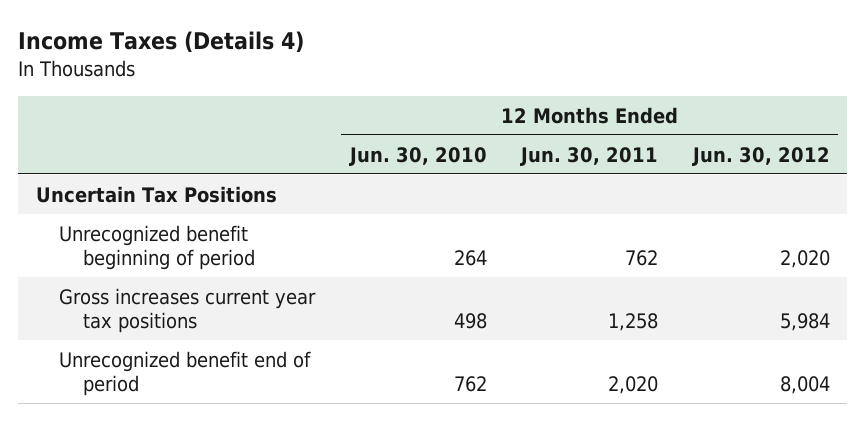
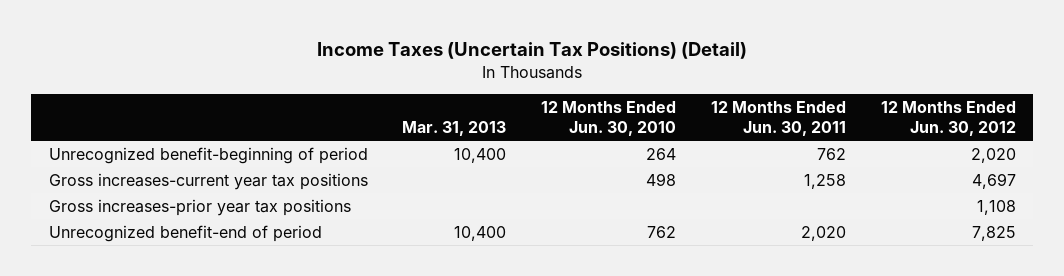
[18,31,305,54] Income Taxes (Details 4) -> [317,42,748,60] Income Taxes (Uncertain Tax Positions) (Detail)
none -> [402,121,507,137] Mar. 31, 2013
[35,185,277,203] Uncertain Tax Positions -> none
[59,224,255,270] Unrecognized benefit beginning of period -> [48,146,368,164] Unrecognized benefit-beginning of period
[59,287,317,333] Gross increases current year tax positions -> [48,172,368,190] Gross increases-current year tax positions
[779,312,830,331] 5,984 -> [971,172,1016,189] 4,697
none -> [48,198,351,216] Gross increases-prior year tax positions
[59,350,312,396] Unrecognized benefit end of period -> [48,224,322,242] Unrecognized benefit-end of period
[779,375,830,394] 8,004 -> [971,225,1016,241] 7,825

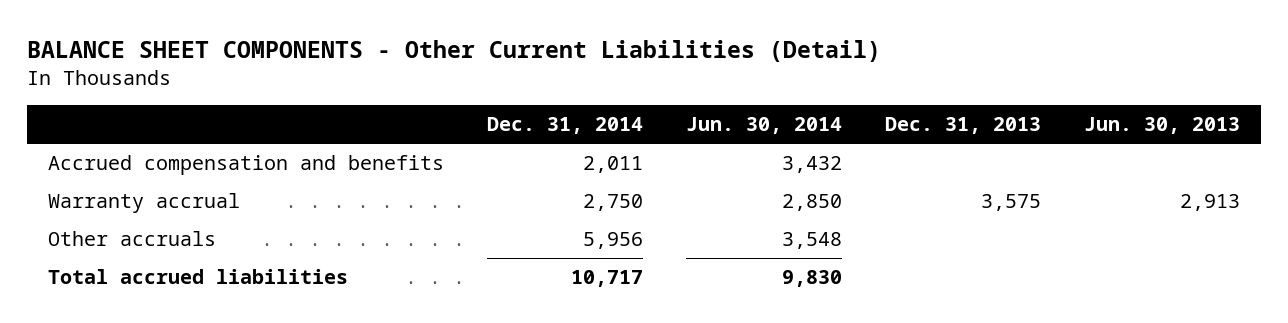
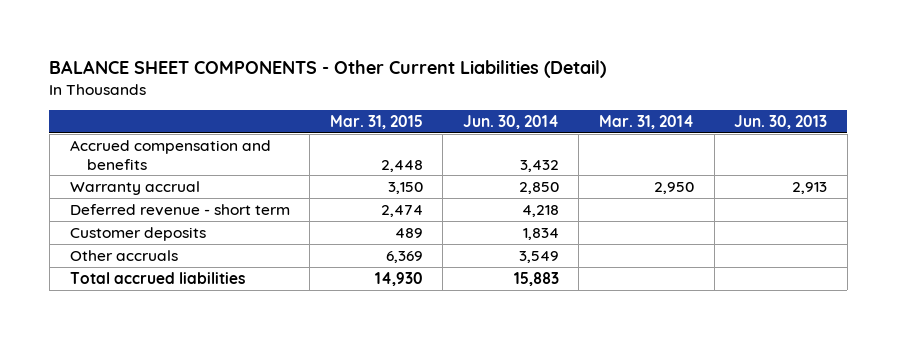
[486,117,643,135] Dec. 31, 2014 -> none
[884,117,1041,135] Dec. 31, 2013 -> none
none -> [329,114,423,129] Mar. 31, 2015
none -> [599,114,695,129] Mar. 31, 2014
none -> [69,203,290,216] Deferred revenue - short term
none -> [69,226,206,241] Customer deposits
[781,232,842,250] 3,548 -> [518,250,559,263] 3,549
[781,270,842,288] 9,830 -> [513,271,559,286] 15,883

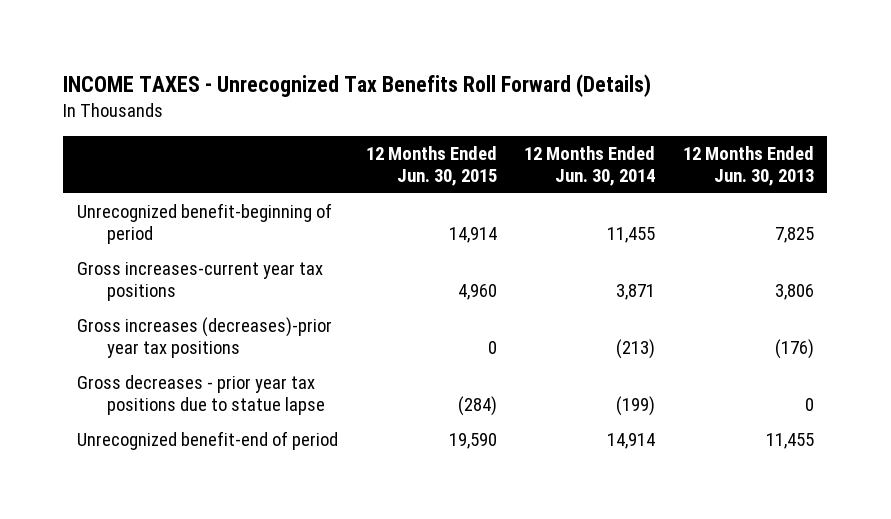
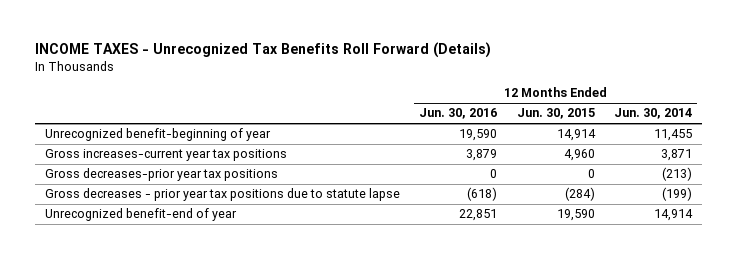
[682,145,814,187] 12 Months Ended Jun. 30, 2013 -> none
none -> [419,108,498,120] Jun. 30, 2016
[77,202,333,245] Unrecognized benefit-beginning of period -> [44,128,271,142] Unrecognized benefit-beginning of year
[77,316,333,359] Gross increases (decreases)-prior year tax positions -> [44,168,278,182] Gross decreases-prior year tax positions
[77,374,325,416] Gross decreases - prior year tax positions due to statue lapse -> [44,188,400,202] Gross decreases - prior year tax positions due to statute lapse
[77,430,339,450] Unrecognized benefit-end of period -> [44,208,237,222] Unrecognized benefit-end of year

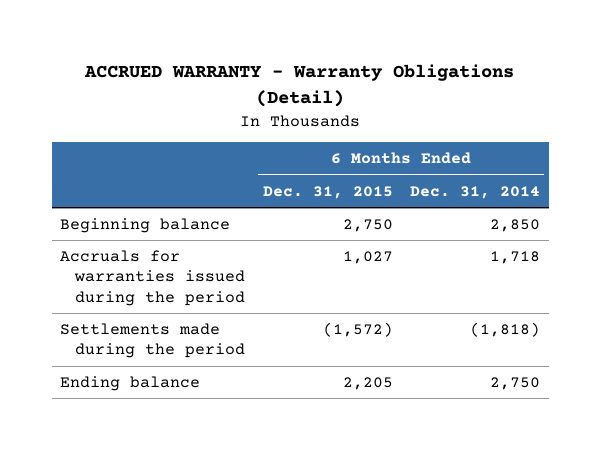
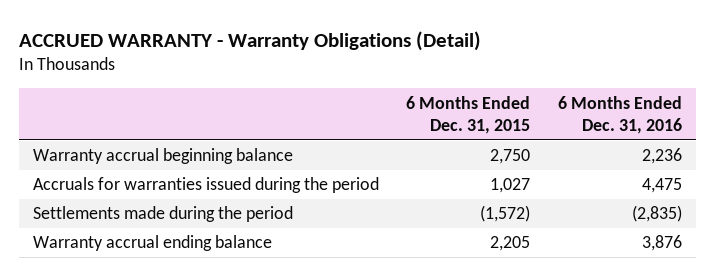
[409,185,540,199] Dec. 31, 2014 -> none
none -> [557,95,682,134] 6 Months Ended Dec. 31, 2016
[60,218,231,234] Beginning balance -> [32,148,293,165] Warranty accrual beginning balance
[60,376,201,392] Ending balance -> [32,235,272,252] Warranty accrual ending balance

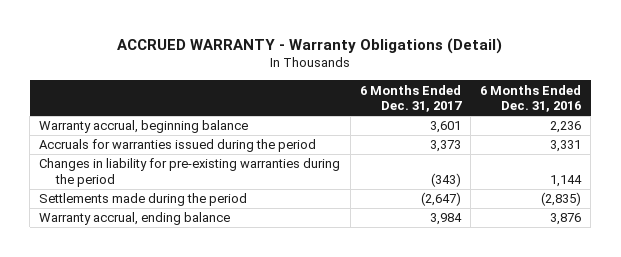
[406,95,531,134] 6 Months Ended Dec. 31, 2015 -> none
none -> [359,84,462,113] 6 Months Ended Dec. 31, 2017
[32,148,293,165] Warranty accrual beginning balance -> [39,120,249,134] Warranty accrual, beginning balance
[641,178,682,194] 4,475 -> [550,140,582,153] 3,331
none -> [39,158,341,187] Changes in liability for pre-existing warranties during the period
[32,235,272,252] Warranty accrual ending balance -> [39,212,231,226] Warranty accrual, ending balance

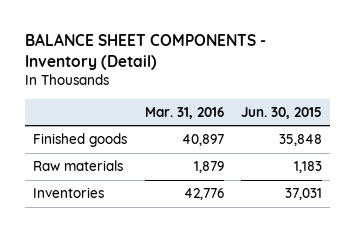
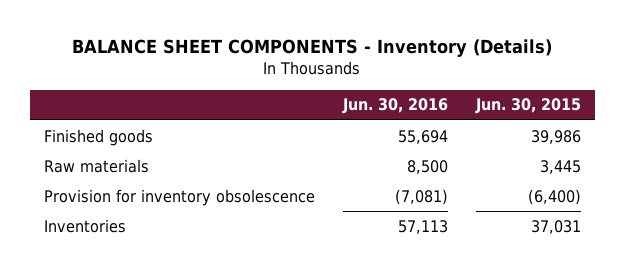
[24,32,266,71] BALANCE SHEET COMPONENTS - Inventory (Detail) -> [72,39,553,58] BALANCE SHEET COMPONENTS - Inventory (Details)
[144,107,224,120] Mar. 31, 2016 -> none
none -> [341,98,448,115] Jun. 30, 2016
[278,134,322,147] 35,848 -> [531,129,582,144] 39,986
[293,161,322,174] 1,183 -> [540,159,582,174] 3,445
none -> [43,188,315,206] Provision for inventory obsolescence

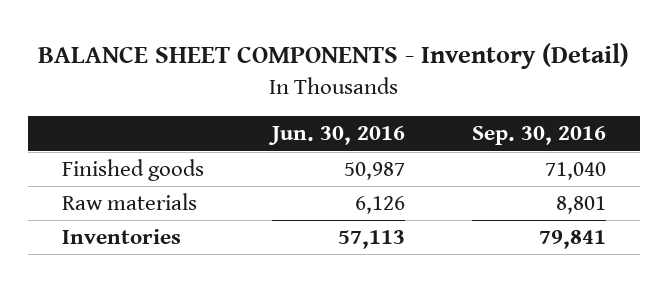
[72,39,553,58] BALANCE SHEET COMPONENTS - Inventory (Details) -> [38,42,630,69] BALANCE SHEET COMPONENTS - Inventory (Detail)
[475,98,582,115] Jun. 30, 2015 -> none
none -> [472,126,607,146] Sep. 30, 2016
[43,188,315,206] Provision for inventory obsolescence -> none
[397,129,448,144] 55,694 -> [343,162,405,181] 50,987
[406,159,448,174] 8,500 -> [354,196,405,215] 6,126

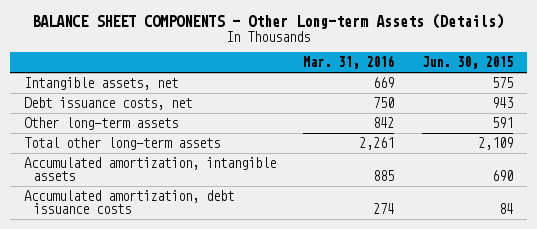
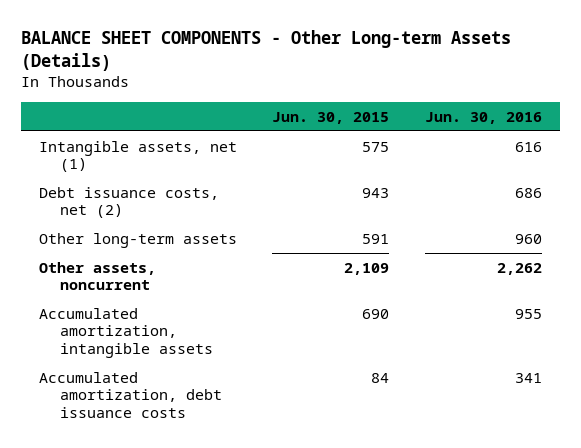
[303,55,395,70] Mar. 31, 2016 -> none
none -> [424,111,542,124] Jun. 30, 2016
[23,76,178,90] Intangible assets, net -> [38,140,237,173] Intangible assets, net (1)
[23,96,192,110] Debt issuance costs, net -> [38,186,219,219] Debt issuance costs, net (2)
[23,136,220,150] Total other long-term assets -> [38,261,156,291] Other assets, noncurrent

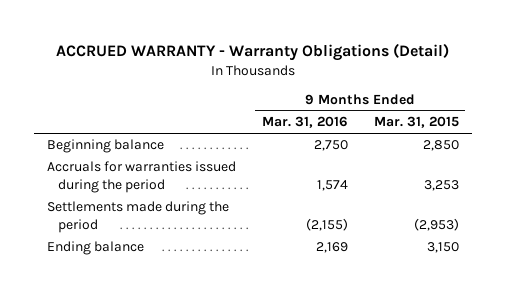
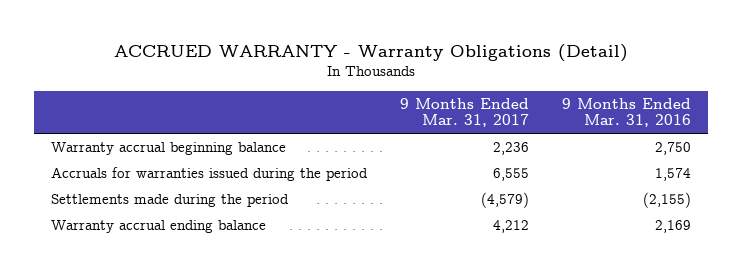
[373,116,459,129] Mar. 31, 2015 -> none
none -> [400,97,530,128] 9 Months Ended Mar. 31, 2017
[46,139,164,154] Beginning balance -> [50,141,286,155] Warranty accrual beginning balance
[46,241,144,256] Ending balance -> [50,219,266,233] Warranty accrual ending balance

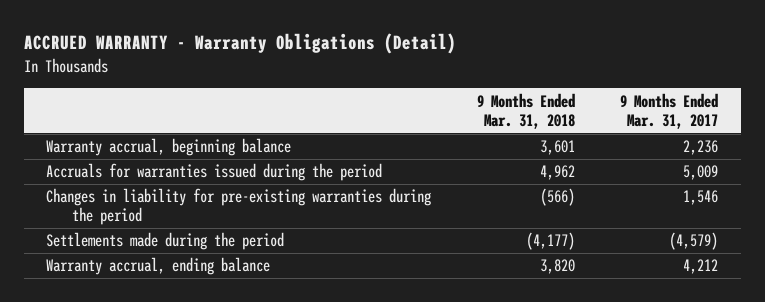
[562,97,692,128] 9 Months Ended Mar. 31, 2016 -> none
none -> [476,92,575,129] 9 Months Ended Mar. 31, 2018
[50,141,286,155] Warranty accrual beginning balance -> [46,138,292,157] Warranty accrual, beginning balance
[493,167,530,181] 6,555 -> [683,165,719,181] 5,009
none -> [46,188,432,226] Changes in liability for pre-existing warranties during the period
[50,219,266,233] Warranty accrual ending balance -> [46,257,271,276] Warranty accrual, ending balance

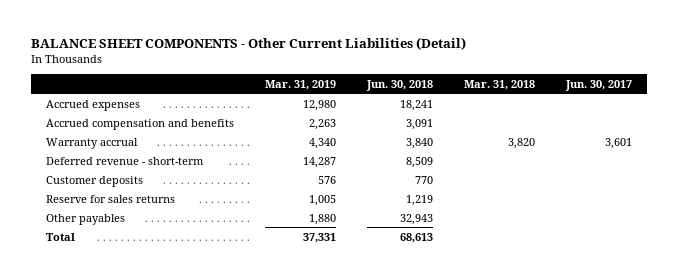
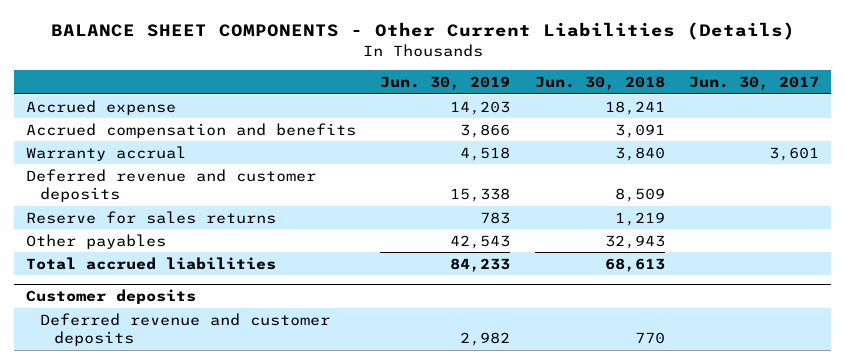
[30,37,466,51] BALANCE SHEET COMPONENTS - Other Current Liabilities (Detail) -> [50,22,795,41] BALANCE SHEET COMPONENTS - Other Current Liabilities (Details)
[265,79,337,90] Mar. 31, 2019 -> none
[463,79,535,90] Mar. 31, 2018 -> none
none -> [380,75,511,90] Jun. 30, 2019
[46,99,141,111] Accrued expenses -> [26,99,177,115] Accrued expense
[46,175,144,187] Customer deposits -> none
[46,156,205,165] Deferred revenue - short-term -> [26,168,317,202] Deferred revenue and customer deposits
[46,232,76,241] Total -> [26,256,277,270] Total accrued liabilities
none -> [26,288,197,304] Customer deposits
none -> [40,312,331,346] Deferred revenue and customer deposits

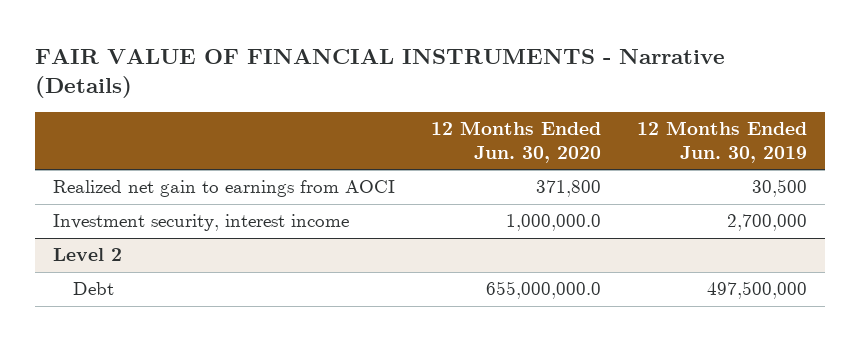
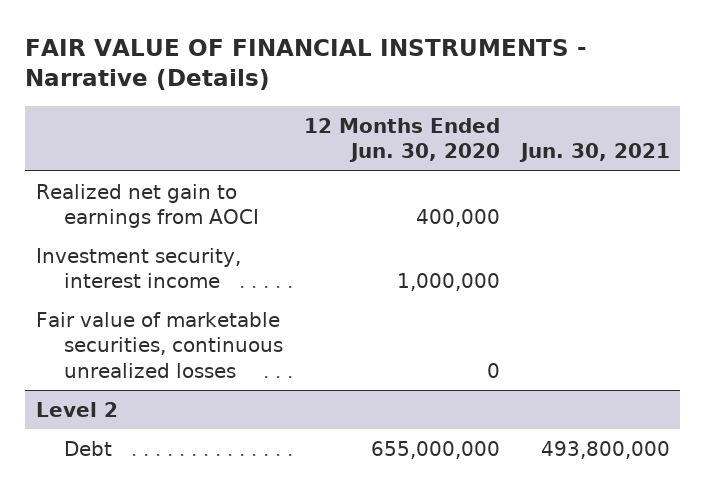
[636,120,807,164] 12 Months Ended Jun. 30, 2019 -> none
none -> [518,143,670,163] Jun. 30, 2021
[535,180,601,198] 371,800 -> [415,209,500,228] 400,000
[505,214,601,232] 1,000,000.0 -> [396,273,500,292] 1,000,000
none -> [35,311,283,378] Fair value of marketable securities, continuous unrealized losses
[485,281,601,300] 655,000,000.0 -> [370,440,500,459] 655,000,000

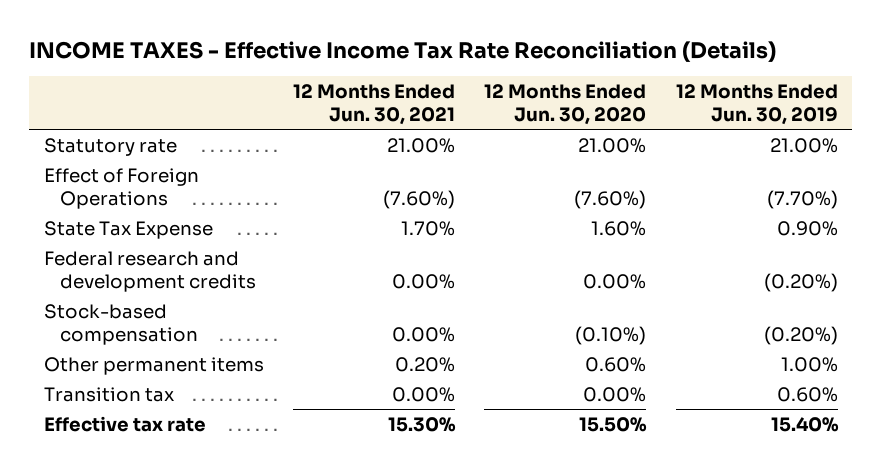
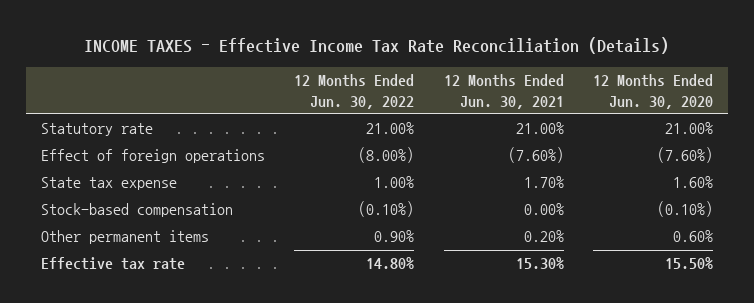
[675,83,838,126] 12 Months Ended Jun. 30, 2019 -> none
none -> [294,73,415,109] 12 Months Ended Jun. 30, 2022
[43,250,256,293] Federal research and development credits -> none
[43,167,199,210] Effect of Foreign Operations -> [40,149,265,164] Effect of foreign operations
[43,220,213,239] State Tax Expense -> [40,177,177,191] State tax expense
[43,386,174,402] Transition tax -> none

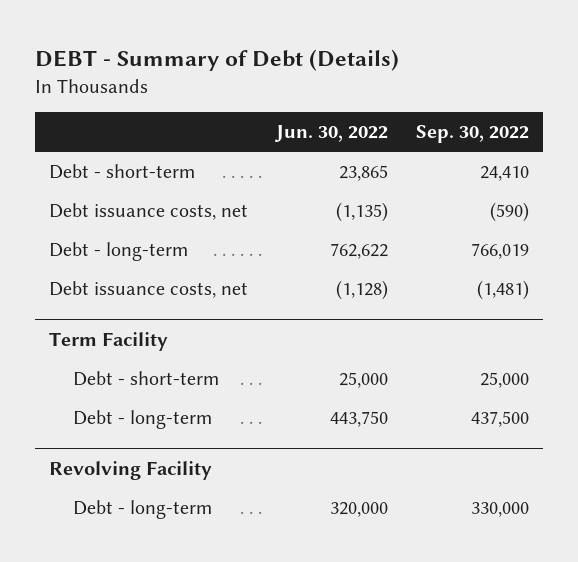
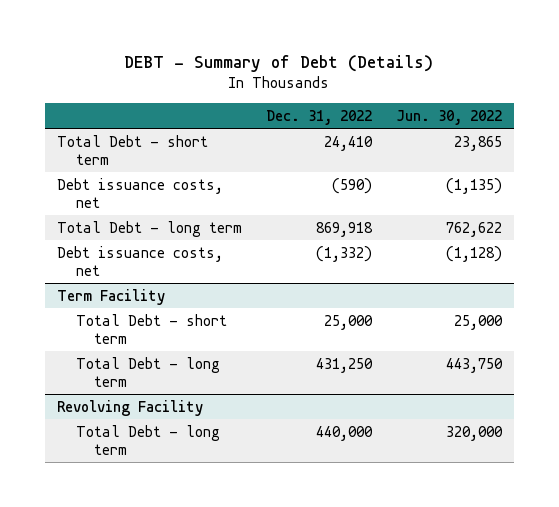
[415,125,529,144] Sep. 30, 2022 -> none
none -> [265,109,372,125] Dec. 31, 2022
[49,163,196,179] Debt - short-term -> [56,134,208,165] Total Debt - short term
[49,241,189,261] Debt - long-term -> [56,220,242,237] Total Debt - long term
[73,370,220,386] Debt - short-term -> [75,313,227,344] Total Debt - short term
[73,409,213,429] Debt - long-term -> [75,356,220,387] Total Debt - long term
[73,499,213,519] Debt - long-term -> [75,424,220,455] Total Debt - long term

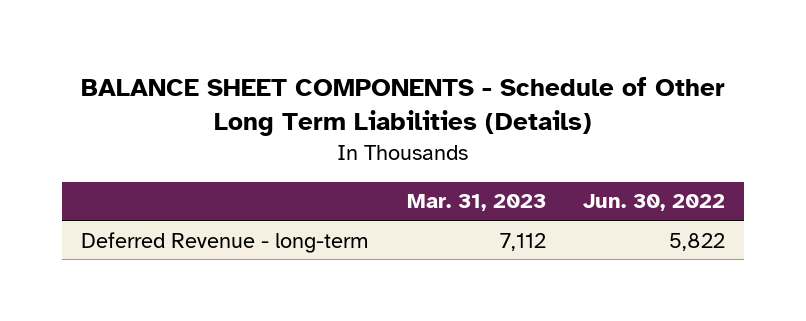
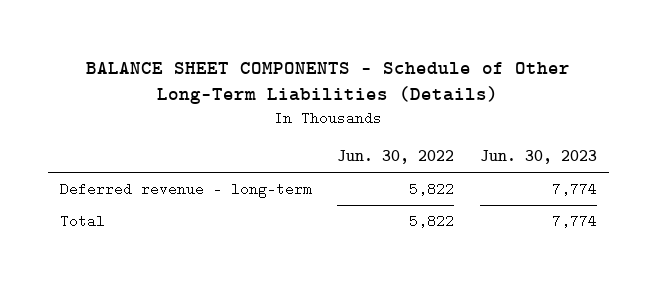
[81,76,726,137] BALANCE SHEET COMPONENTS - Schedule of Other Long Term Liabilities (Details) -> [86,61,571,105] BALANCE SHEET COMPONENTS - Schedule of Other Long-Term Liabilities (Details)
[406,194,546,212] Mar. 31, 2023 -> none
none -> [479,150,597,165] Jun. 30, 2023
[80,231,369,253] Deferred Revenue - long-term -> [60,182,313,199] Deferred revenue - long-term
none -> [60,214,106,229] Total

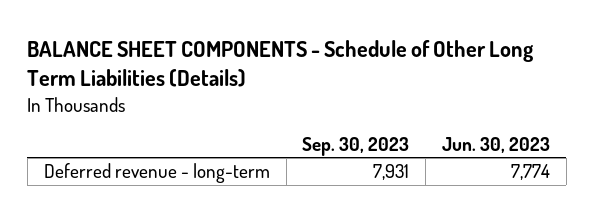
[86,61,571,105] BALANCE SHEET COMPONENTS - Schedule of Other Long-Term Liabilities (Details) -> [27,39,535,88] BALANCE SHEET COMPONENTS - Schedule of Other Long Term Liabilities (Details)
[337,150,455,165] Jun. 30, 2022 -> none
none -> [302,136,410,156] Sep. 30, 2023
[60,214,106,229] Total -> none

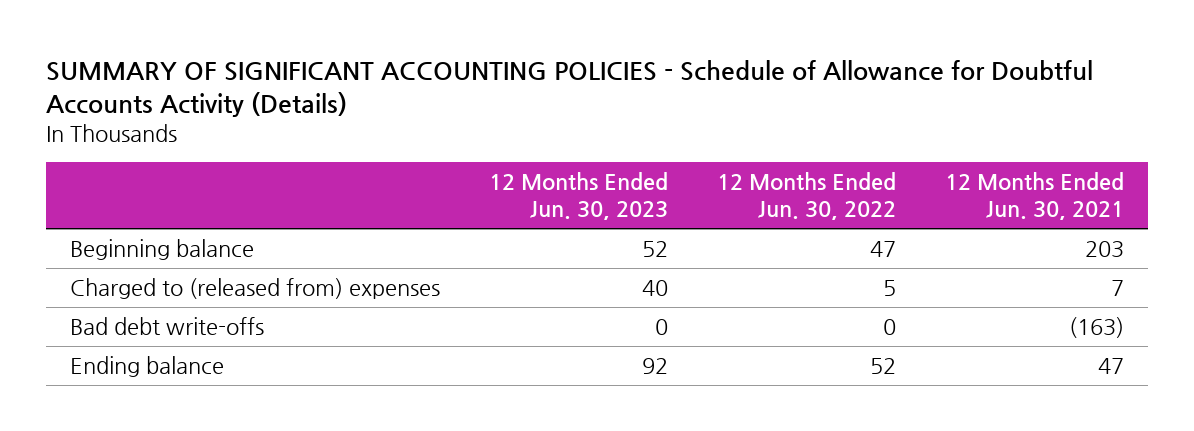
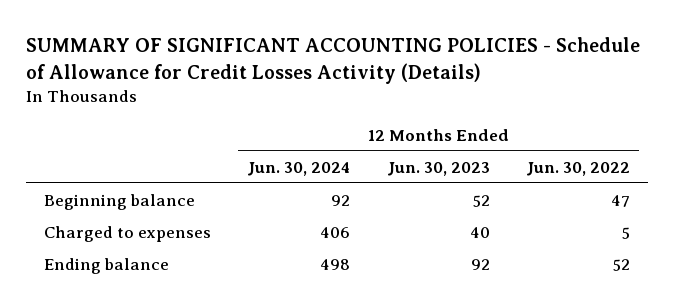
[45,59,1093,117] SUMMARY OF SIGNIFICANT ACCOUNTING POLICIES - Schedule of Allowance for Doubtful Accounts Activity (Details) -> [25,37,640,84] SUMMARY OF SIGNIFICANT ACCOUNTING POLICIES - Schedule of Allowance for Credit Losses Activity (Details)
[944,171,1124,221] 12 Months Ended Jun. 30, 2021 -> none
none -> [247,161,351,176] Jun. 30, 2024
[69,316,264,335] Bad debt write-offs -> none
[69,277,440,299] Charged to (released from) expenses -> [44,225,212,242] Charged to expenses

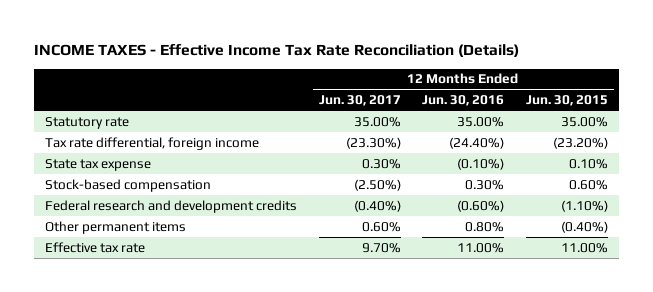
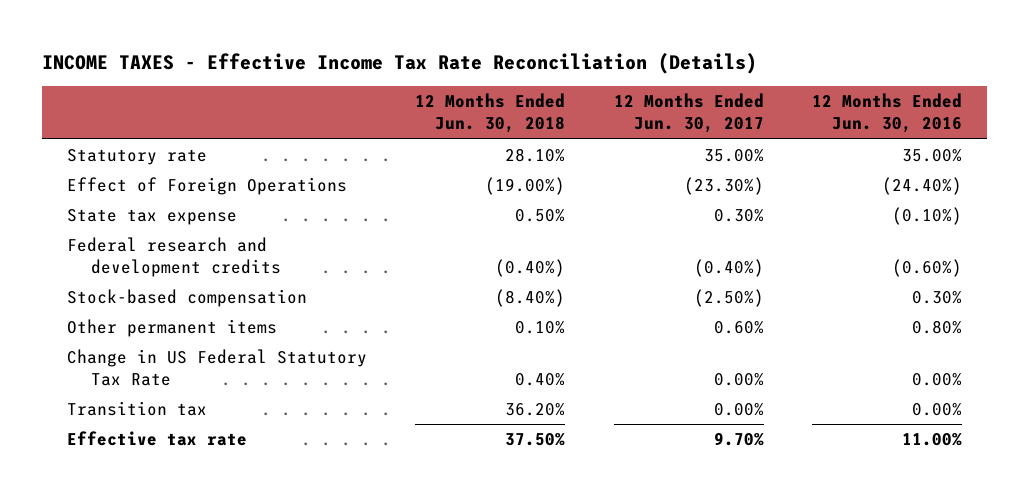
[526,95,609,107] Jun. 30, 2015 -> none
none -> [415,93,566,134] 12 Months Ended Jun. 30, 2018
[45,136,260,150] Tax rate differential, foreign income -> [66,177,347,196] Effect of Foreign Operations
[45,178,212,192] Stock-based compensation -> [66,289,307,308] Stock-based compensation
none -> [66,349,367,387] Change in US Federal Statutory Tax Rate
none -> [66,401,207,417] Transition tax

